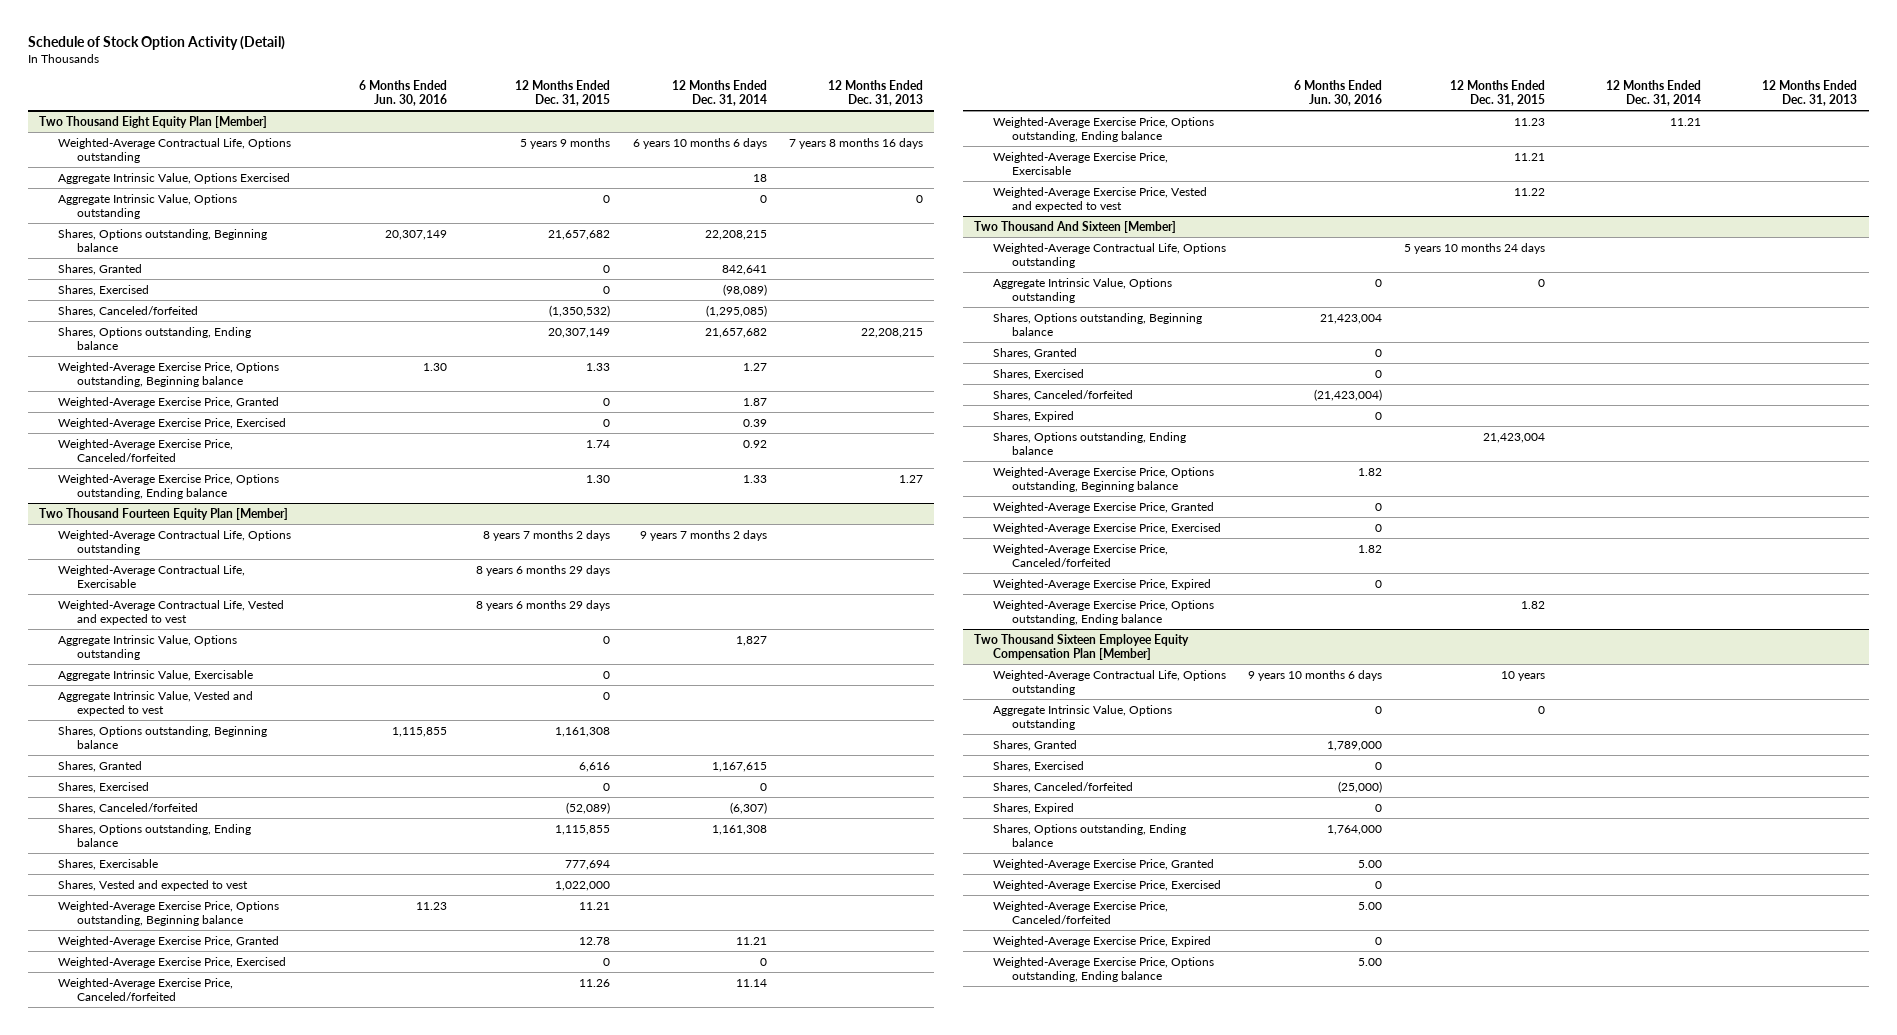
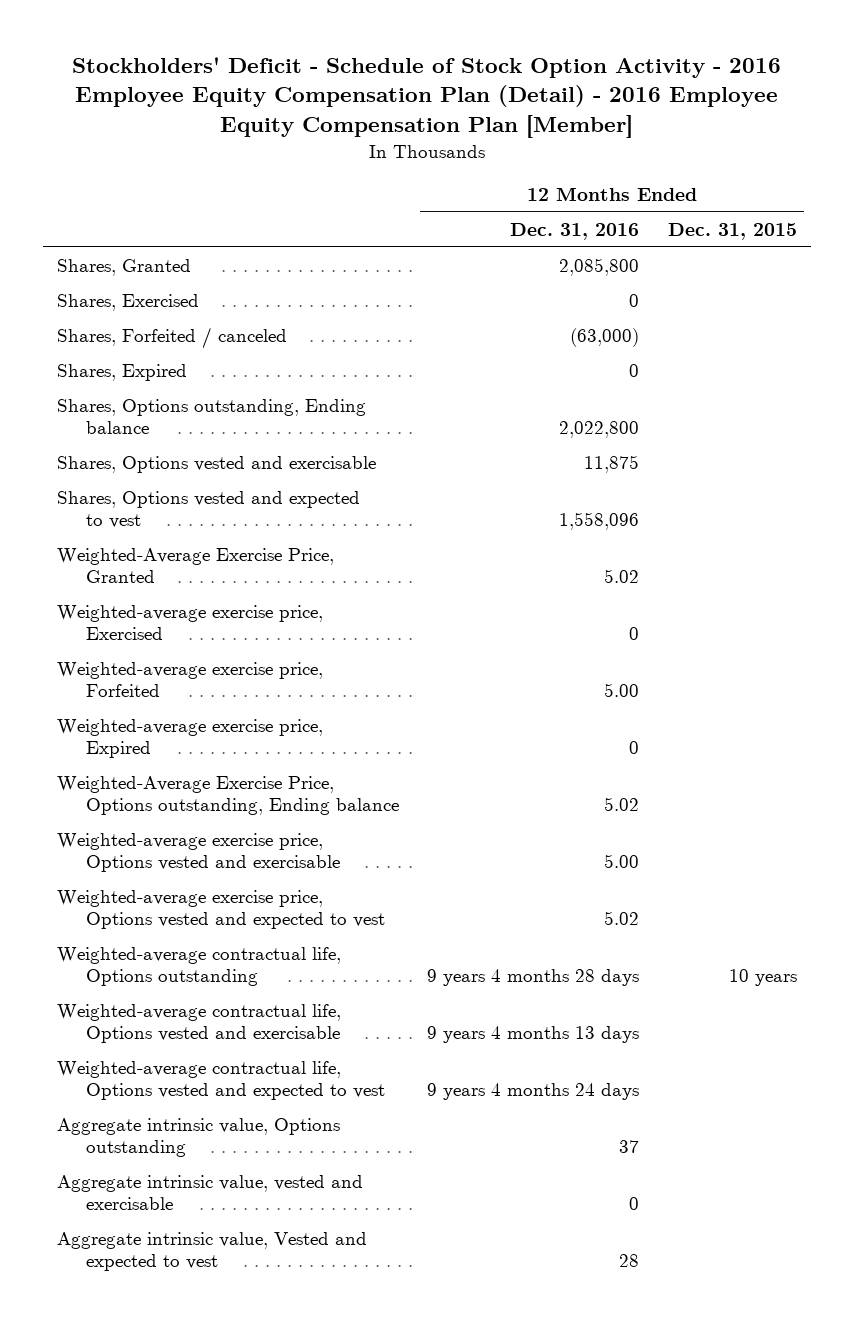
[28,35,286,50] Schedule of Stock Option Activity (Detail) -> [72,56,782,138] Stockholders' Deficit - Schedule of Stock Option Activity - 2016 Employee Equity Compensation Plan (Detail) - 2016 Employee Equity Compensation Plan [Member]
[359,79,448,106] 6 Months Ended Jun. 30, 2016 -> none
[671,79,767,106] 12 Months Ended Dec. 31, 2014 -> none
[827,79,923,106] 12 Months Ended Dec. 31, 2013 -> none
none -> [510,222,640,240] Dec. 31, 2016
[39,115,268,128] Two Thousand Eight Equity Plan [Member] -> none
[58,137,292,164] Weighted-Average Contractual Life, Options outstanding -> none
[58,172,291,184] Aggregate Intrinsic Value, Options Exercised -> none
[58,193,238,220] Aggregate Intrinsic Value, Options outstanding -> none
[58,228,268,253] Shares, Options outstanding, Beginning balance -> none
[58,263,143,275] Shares, Granted -> none
[58,284,150,296] Shares, Exercised -> none
[58,305,199,317] Shares, Canceled/forfeited -> none
[58,326,252,351] Shares, Options outstanding, Ending balance -> none
[58,361,280,388] Weighted-Average Exercise Price, Options outstanding, Beginning balance -> none
[58,396,280,408] Weighted-Average Exercise Price, Granted -> none
[58,417,287,429] Weighted-Average Exercise Price, Exercised -> none
[58,438,234,463] Weighted-Average Exercise Price, Canceled/forfeited -> none
[58,473,280,500] Weighted-Average Exercise Price, Options outstanding, Ending balance -> none
[39,507,289,520] Two Thousand Fourteen Equity Plan [Member] -> none
[58,529,292,556] Weighted-Average Contractual Life, Options outstanding -> none
[58,564,246,589] Weighted-Average Contractual Life, Exercisable -> none
[58,599,285,626] Weighted-Average Contractual Life, Vested and expected to vest -> none
[58,634,238,661] Aggregate Intrinsic Value, Options outstanding -> none
[58,669,254,681] Aggregate Intrinsic Value, Exercisable -> none
[58,690,254,717] Aggregate Intrinsic Value, Vested and expected to vest -> none
[58,725,268,750] Shares, Options outstanding, Beginning balance -> none
[58,760,143,772] Shares, Granted -> none
[58,781,150,793] Shares, Exercised -> none
[58,802,199,814] Shares, Canceled/forfeited -> none
[58,823,252,848] Shares, Options outstanding, Ending balance -> none
[58,858,159,870] Shares, Exercisable -> none
[58,879,249,891] Shares, Vested and expected to vest -> none
[58,900,280,927] Weighted-Average Exercise Price, Options outstanding, Beginning balance -> none
[58,935,280,947] Weighted-Average Exercise Price, Granted -> none
[58,956,287,968] Weighted-Average Exercise Price, Exercised -> none
[58,977,234,1002] Weighted-Average Exercise Price, Canceled/forfeited -> none
[993,116,1215,143] Weighted-Average Exercise Price, Options outstanding, Ending balance -> none
[993,151,1169,176] Weighted-Average Exercise Price, Exercisable -> none
[993,186,1208,213] Weighted-Average Exercise Price, Vested and expected to vest -> none
[974,220,1177,233] Two Thousand And Sixteen [Member] -> none
[993,242,1227,269] Weighted-Average Contractual Life, Options outstanding -> none
[993,277,1173,304] Aggregate Intrinsic Value, Options outstanding -> none
[993,312,1203,337] Shares, Options outstanding, Beginning balance -> none
[993,347,1078,359] Shares, Granted -> none
[993,368,1085,380] Shares, Exercised -> none
[993,389,1134,401] Shares, Canceled/forfeited -> none
[993,410,1075,422] Shares, Expired -> none
[993,431,1187,456] Shares, Options outstanding, Ending balance -> none
[993,466,1215,493] Weighted-Average Exercise Price, Options outstanding, Beginning balance -> none
[993,501,1215,513] Weighted-Average Exercise Price, Granted -> none
[993,522,1222,534] Weighted-Average Exercise Price, Exercised -> none
[993,543,1169,568] Weighted-Average Exercise Price, Canceled/forfeited -> none
[993,578,1212,590] Weighted-Average Exercise Price, Expired -> none
[993,599,1215,626] Weighted-Average Exercise Price, Options outstanding, Ending balance -> none
[974,633,1190,661] Two Thousand Sixteen Employee Equity Compensation Plan [Member] -> none
[993,669,1227,696] Weighted-Average Contractual Life, Options outstanding -> none
[993,704,1173,731] Aggregate Intrinsic Value, Options outstanding -> none
[993,739,1078,751] Shares, Granted -> none
[993,760,1085,772] Shares, Exercised -> none
[993,781,1134,793] Shares, Canceled/forfeited -> none
[993,802,1075,814] Shares, Expired -> none
[993,823,1187,848] Shares, Options outstanding, Ending balance -> none
[993,858,1215,870] Weighted-Average Exercise Price, Granted -> none
[993,879,1222,891] Weighted-Average Exercise Price, Exercised -> none
[993,900,1169,925] Weighted-Average Exercise Price, Canceled/forfeited -> none
[993,935,1212,947] Weighted-Average Exercise Price, Expired -> none
[993,956,1215,983] Weighted-Average Exercise Price, Options outstanding, Ending balance -> none
none -> [57,259,192,277] Shares, Granted
none -> [57,294,200,312] Shares, Exercised
none -> [57,327,288,350] Shares, Forfeited / canceled
none -> [57,364,188,382] Shares, Expired
none -> [57,399,367,435] Shares, Options outstanding, Ending balance
none -> [57,456,377,474] Shares, Options vested and exercisable
none -> [57,491,361,529] Shares, Options vested and expected to vest
none -> [57,548,335,584] Weighted-Average Exercise Price, Granted
none -> [57,605,324,641] Weighted-average exercise price, Exercised
none -> [57,662,324,698] Weighted-average exercise price, Forfeited
none -> [57,719,324,759] Weighted-average exercise price, Expired
none -> [57,776,399,816] Weighted-Average Exercise Price, Options outstanding, Ending balance
none -> [57,833,340,873] Weighted-average exercise price, Options vested and exercisable
none -> [57,890,385,930] Weighted-average exercise price, Options vested and expected to vest
none -> [57,947,342,987] Weighted-average contractual life, Options outstanding
none -> [57,1004,342,1044] Weighted-average contractual life, Options vested and exercisable
none -> [57,1061,385,1101] Weighted-average contractual life, Options vested and expected to vest
none -> [57,1118,341,1158] Aggregate intrinsic value, Options outstanding
none -> [57,1175,364,1211] Aggregate intrinsic value, vested and exercisable
none -> [57,1232,368,1272] Aggregate intrinsic value, Vested and expected to vest

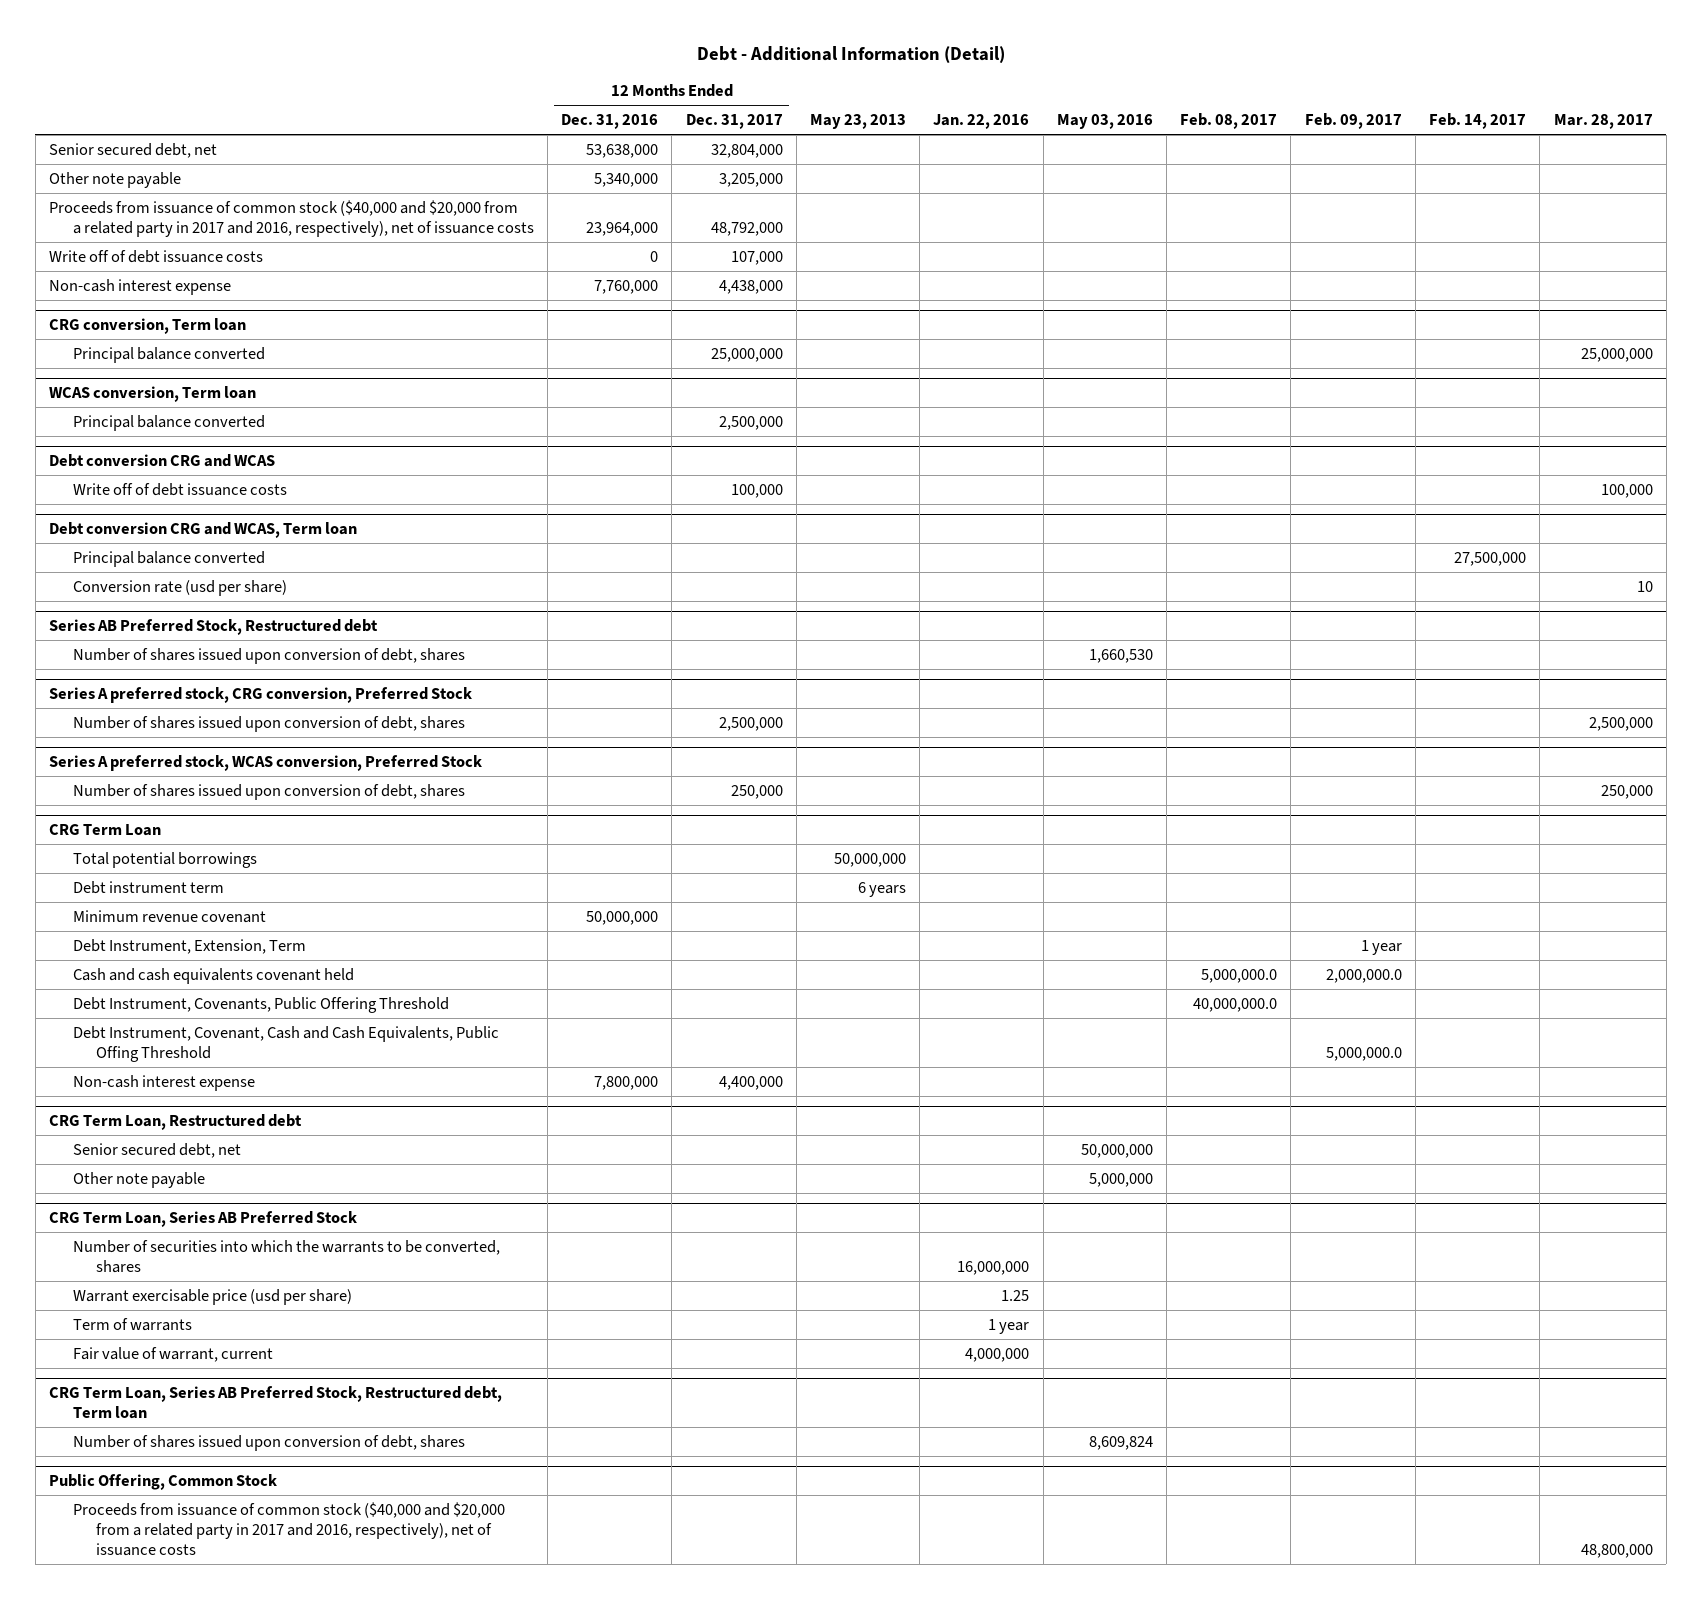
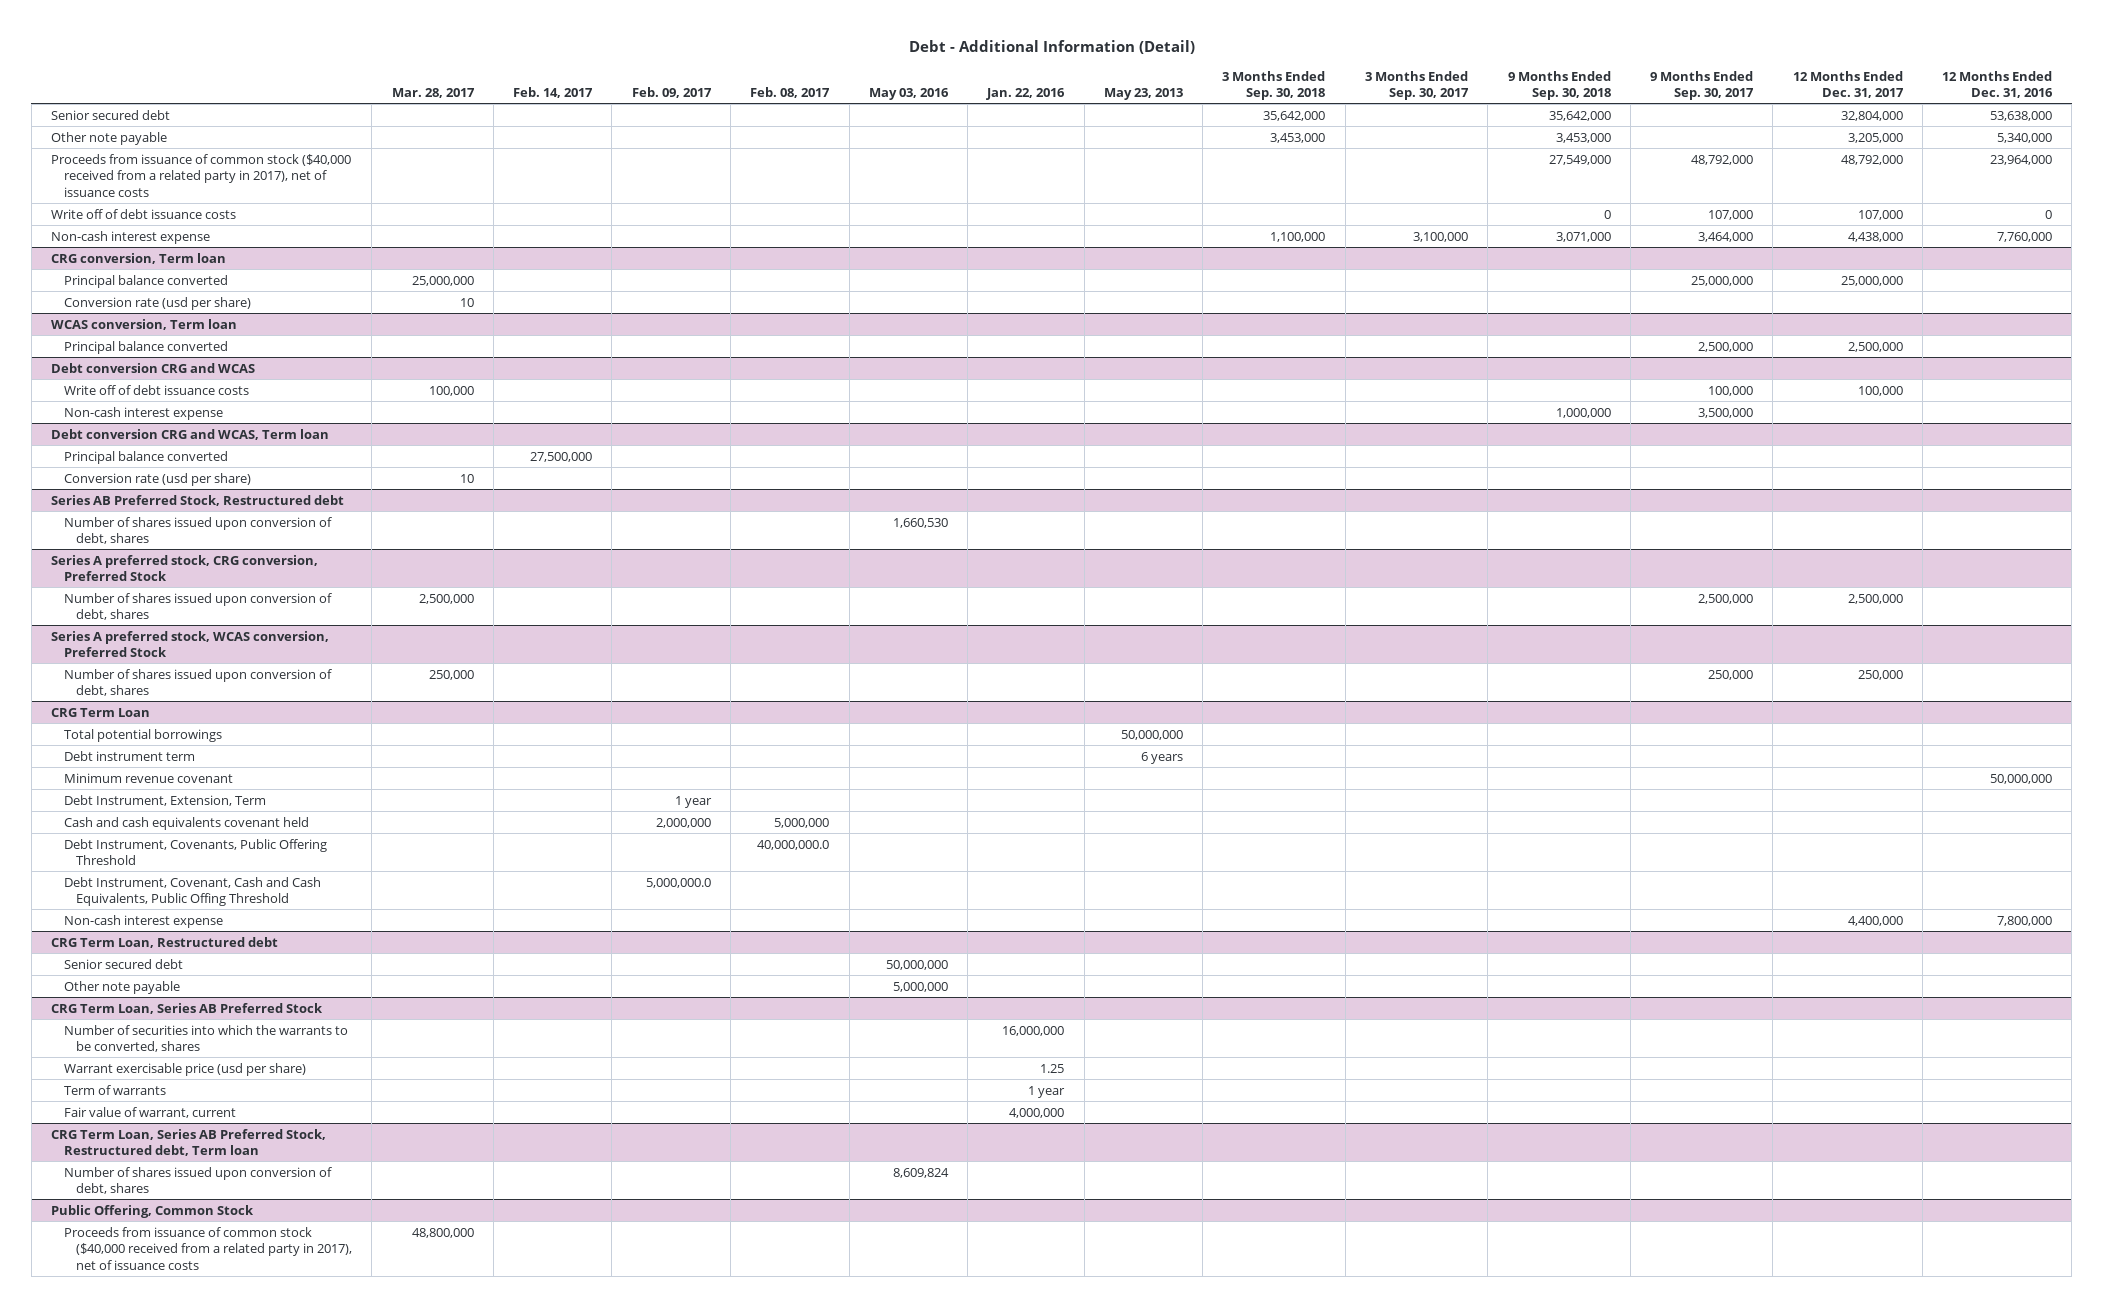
none -> [1222,70,1326,101] 3 Months Ended Sep. 30, 2018
none -> [1364,70,1469,101] 3 Months Ended Sep. 30, 2017
none -> [1507,70,1611,101] 9 Months Ended Sep. 30, 2018
none -> [1650,70,1755,101] 9 Months Ended Sep. 30, 2017
[48,142,217,158] Senior secured debt, net -> [51,109,171,120] Senior secured debt
[48,199,534,237] Proceeds from issuance of common stock ($40,000 and $20,000 from a related party in 2017 and 2016, respectively), net of issuance costs -> [51,153,352,197] Proceeds from issuance of common stock ($40,000 received from a related party in 2017), net of issuance costs
none -> [63,296,251,310] Conversion rate (usd per share)
none -> [63,406,223,420] Non-cash interest expense
[1201,968,1278,983] 5,000,000.0 -> [774,817,830,828] 5,000,000
[1325,968,1402,983] 2,000,000.0 -> [655,817,711,828] 2,000,000
[72,1142,241,1158] Senior secured debt, net -> [63,958,183,969] Senior secured debt
[72,1501,505,1556] Proceeds from issuance of common stock ($40,000 and $20,000 from a related party in 2017 and 2016, respectively), net of issuance costs -> [63,1226,353,1270] Proceeds from issuance of common stock ($40,000 received from a related party in 2017), net of issuance costs

